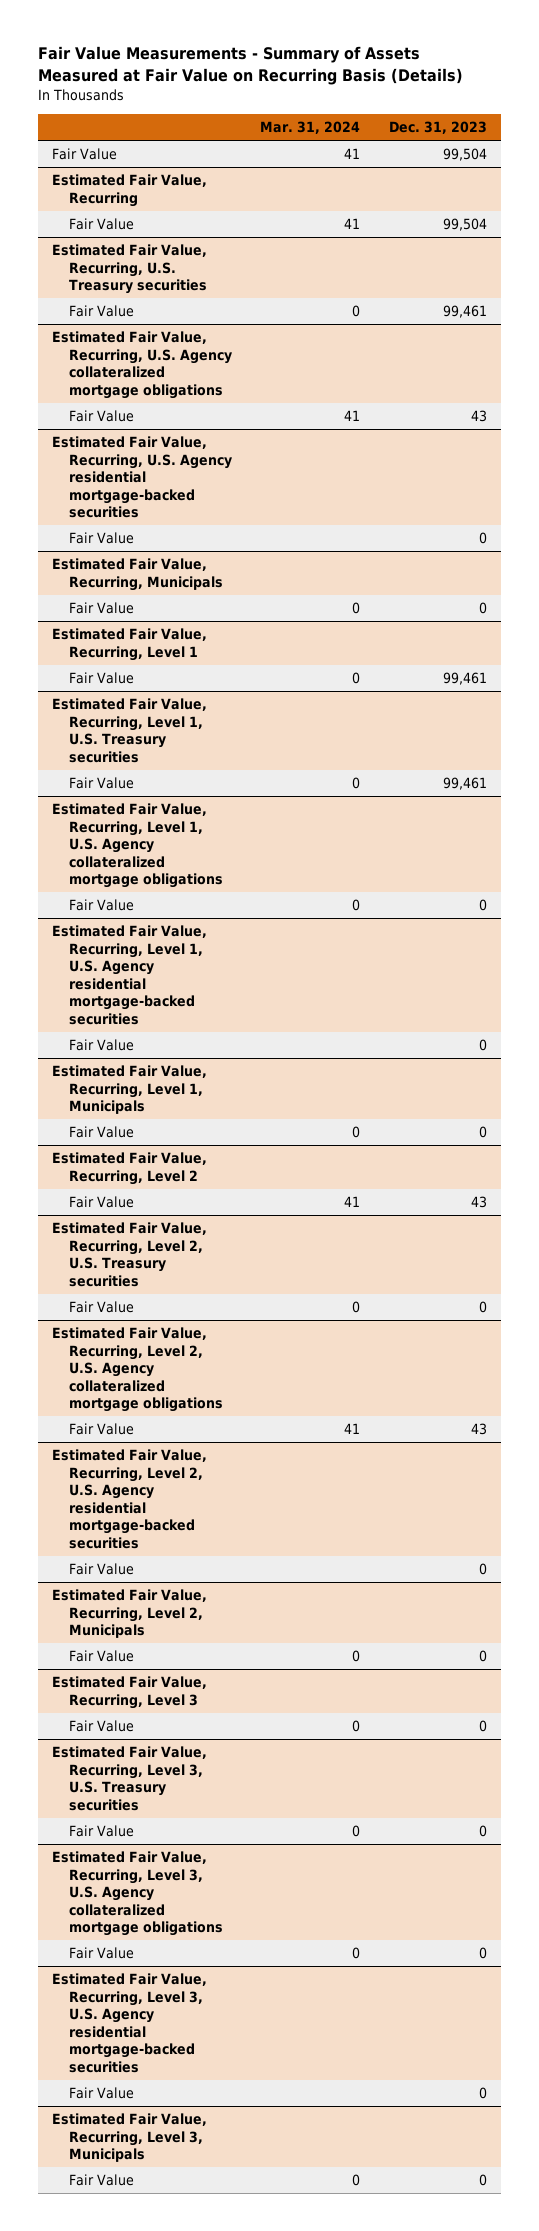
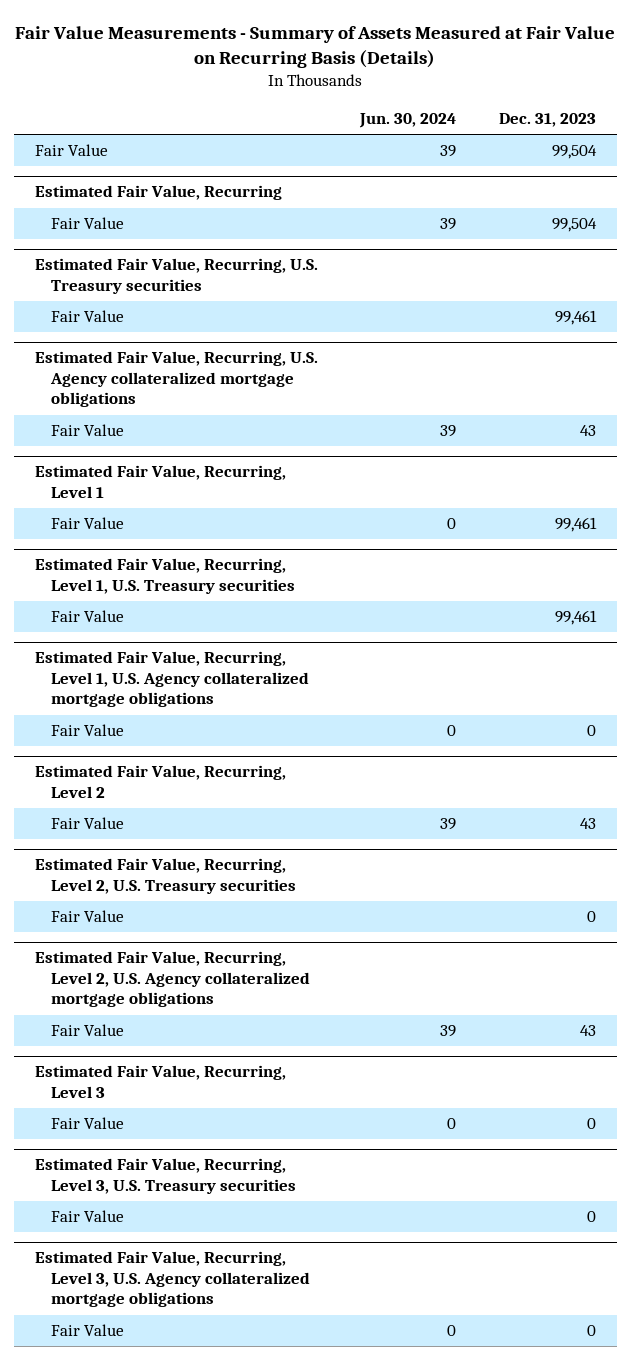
[260,121,361,135] Mar. 31, 2024 -> none
none -> [359,112,457,128] Jun. 30, 2024
[52,436,232,519] Estimated Fair Value, Recurring, U.S. Agency residential mortgage-backed securities -> none
[68,532,134,545] Fair Value -> none
[52,558,223,591] Estimated Fair Value, Recurring, Municipals -> none
[68,602,134,615] Fair Value -> none
[52,925,208,1025] Estimated Fair Value, Recurring, Level 1, U.S. Agency residential mortgage-backed securities -> none
[68,1039,134,1052] Fair Value -> none
[52,1065,208,1115] Estimated Fair Value, Recurring, Level 1, Municipals -> none
[68,1126,134,1139] Fair Value -> none
[52,1449,208,1549] Estimated Fair Value, Recurring, Level 2, U.S. Agency residential mortgage-backed securities -> none
[68,1563,134,1576] Fair Value -> none
[52,1589,208,1639] Estimated Fair Value, Recurring, Level 2, Municipals -> none
[68,1650,134,1663] Fair Value -> none
[52,1973,208,2073] Estimated Fair Value, Recurring, Level 3, U.S. Agency residential mortgage-backed securities -> none
[68,2087,134,2100] Fair Value -> none
[52,2113,208,2163] Estimated Fair Value, Recurring, Level 3, Municipals -> none
[68,2174,134,2187] Fair Value -> none

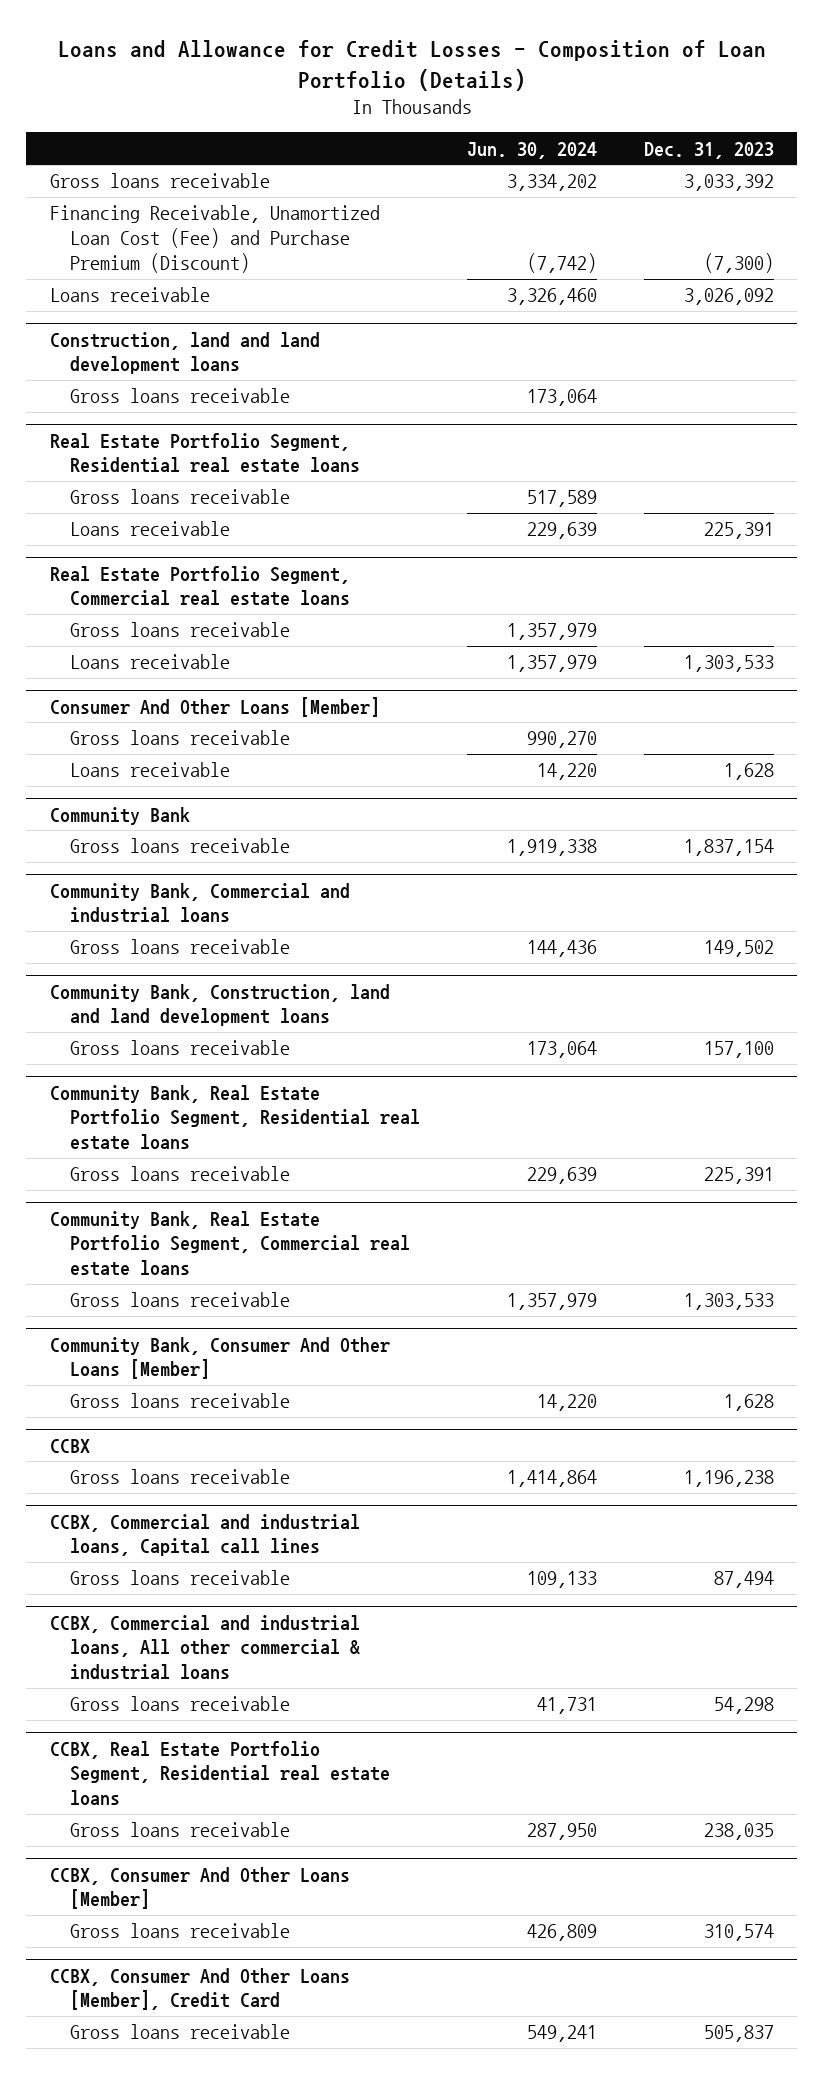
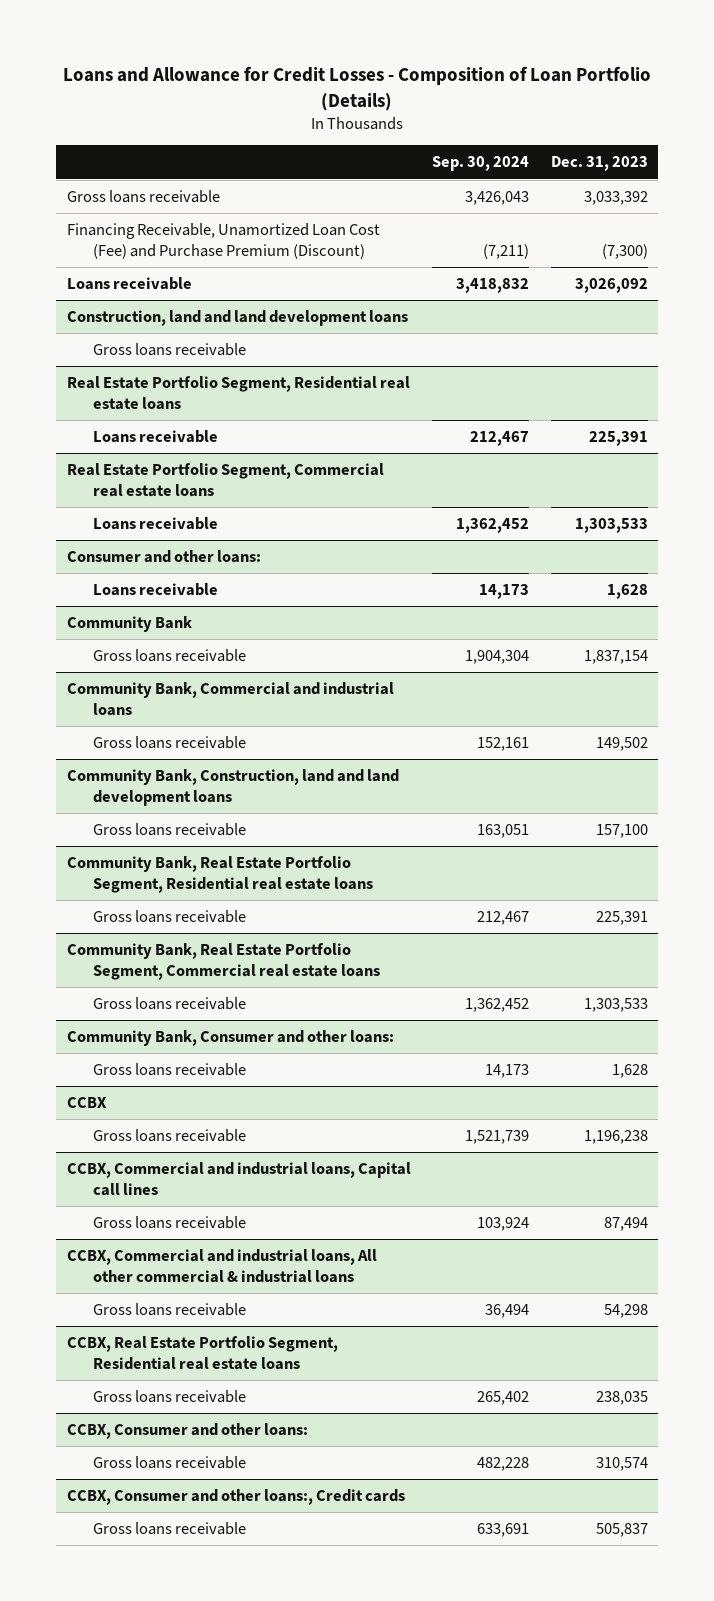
[467,141,598,159] Jun. 30, 2024 -> none
none -> [432,156,530,172] Sep. 30, 2024
[70,489,291,505] Gross loans receivable -> none
[70,622,291,638] Gross loans receivable -> none
[70,730,291,746] Gross loans receivable -> none
[49,696,380,717] Consumer And Other Loans [Member] -> [66,550,261,564] Consumer and other loans:
[49,1336,390,1380] Community Bank, Consumer And Other Loans [Member] -> [66,1030,394,1047] Community Bank, Consumer and other loans:
[49,1866,350,1910] CCBX, Consumer And Other Loans [Member] -> [66,1423,308,1440] CCBX, Consumer and other loans:
[49,1967,350,2011] CCBX, Consumer And Other Loans [Member], Credit Card -> [66,1489,405,1506] CCBX, Consumer and other loans:, Credit cards

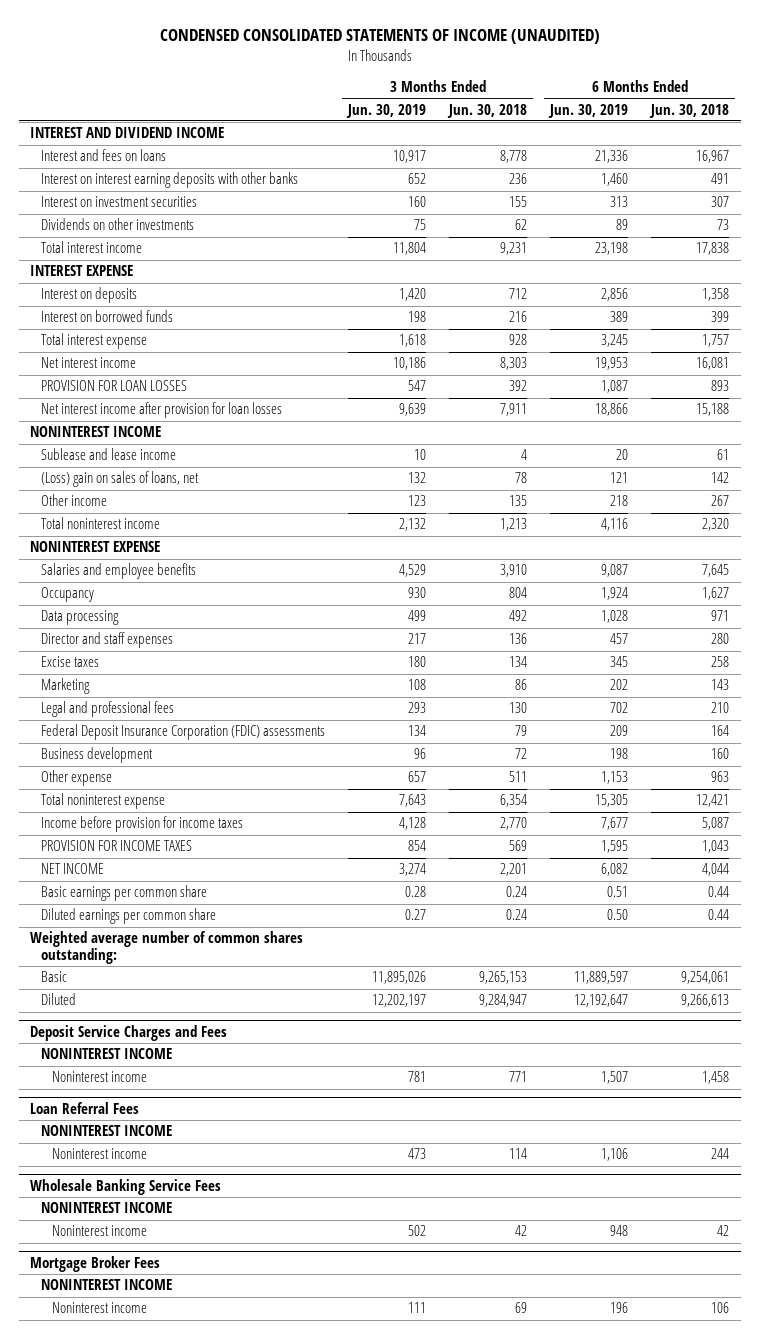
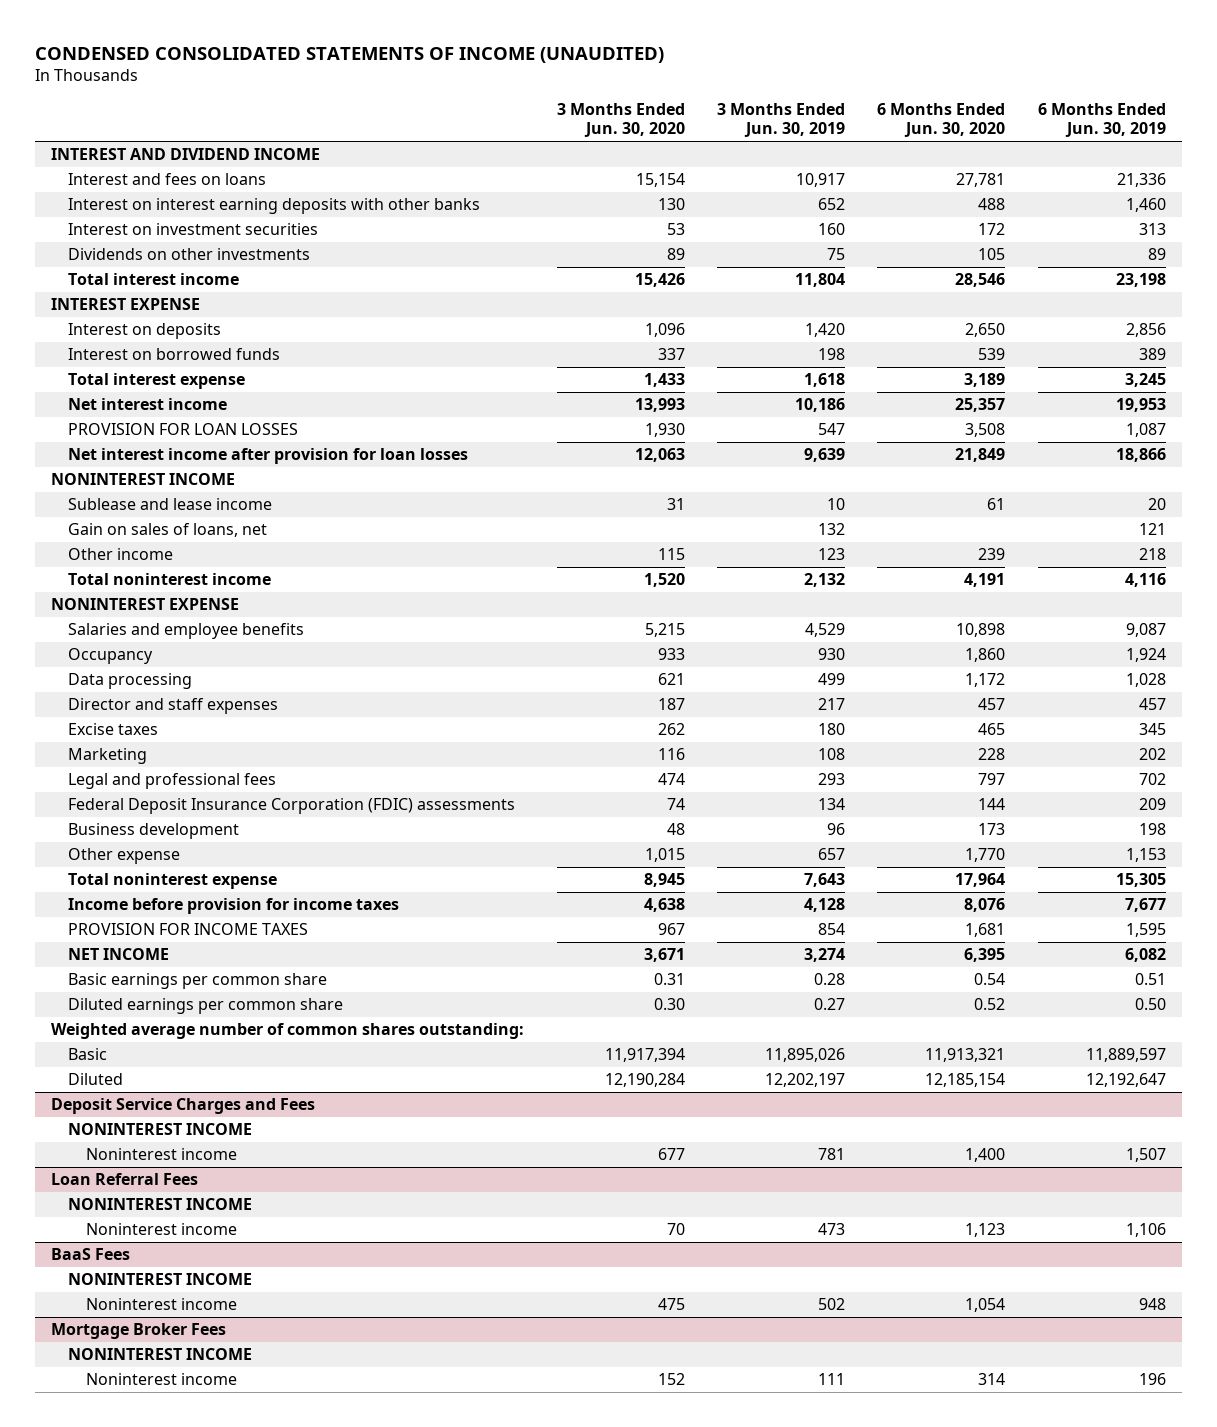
[447,103,528,118] Jun. 30, 2018 -> none
[649,103,730,118] Jun. 30, 2018 -> none
none -> [556,103,685,138] 3 Months Ended Jun. 30, 2020
none -> [877,103,1006,138] 6 Months Ended Jun. 30, 2020
[41,471,200,488] (Loss) gain on sales of loans, net -> [68,523,268,538] Gain on sales of loans, net
[30,1178,222,1195] Wholesale Banking Service Fees -> none
none -> [51,1248,131,1261] BaaS Fees

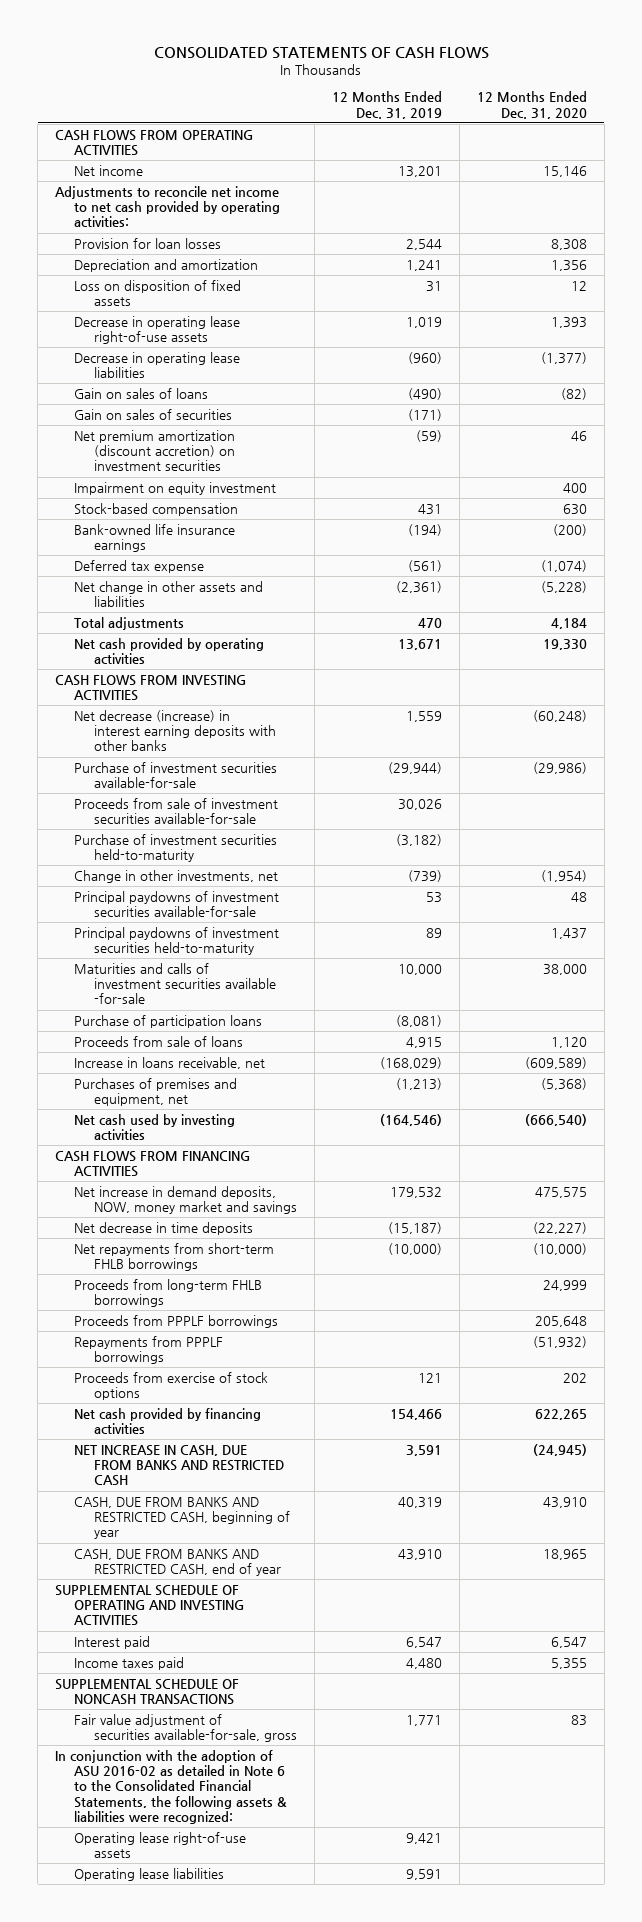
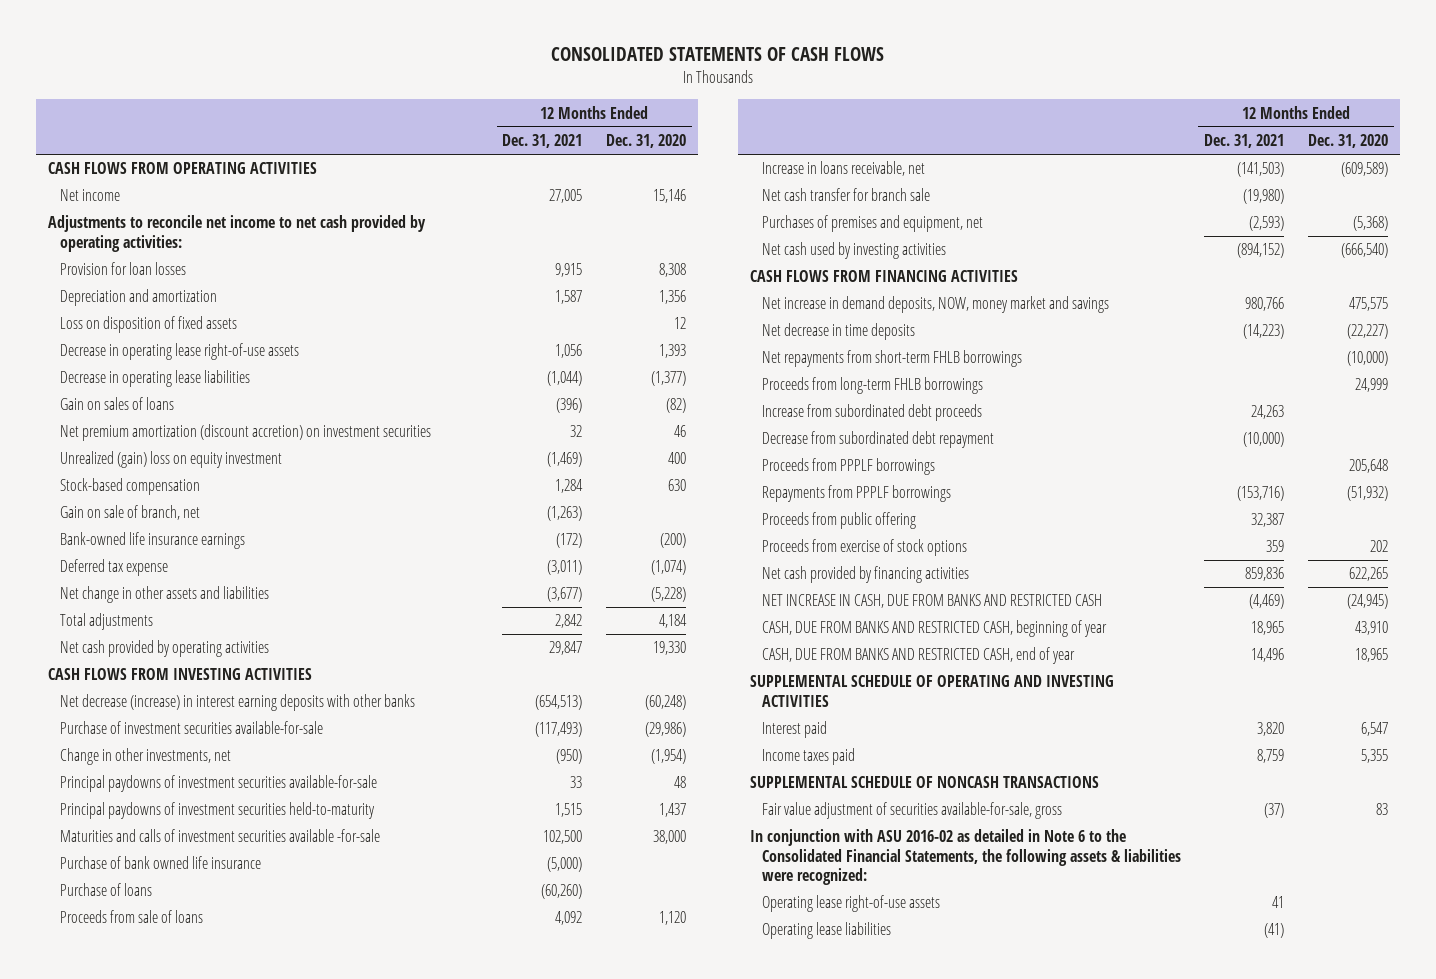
[331,91,442,119] 12 Months Ended Dec. 31, 2019 -> none
none -> [502,134,583,149] Dec. 31, 2021
[74,408,233,420] Gain on sales of securities -> none
[74,481,277,495] Impairment on equity investment -> none
none -> [59,451,282,469] Unrealized (gain) loss on equity investment
none -> [59,505,200,521] Gain on sale of branch, net
[74,797,279,825] Proceeds from sale of investment securities available-for-sale -> none
[74,833,278,863] Purchase of investment securities held-to-maturity -> none
none -> [59,856,261,870] Purchase of bank owned life insurance
[74,1014,263,1028] Purchase of participation loans -> [59,883,152,897] Purchase of loans
none -> [761,188,930,202] Net cash transfer for branch sale
none -> [761,404,982,422] Increase from subordinated debt proceeds
none -> [761,431,994,449] Decrease from subordinated debt repayment
none -> [761,512,916,530] Proceeds from public offering
[55,1749,288,1824] In conjunction with the adoption of ASU 2016-02 as detailed in Note 6 to the Consolidated Financial Statements, the following assets & liabilities were recognized: -> [750,829,1181,886] In conjunction with ASU 2016-02 as detailed in Note 6 to the Consolidated Financial Statements, the following assets & liabilities were recognized:

